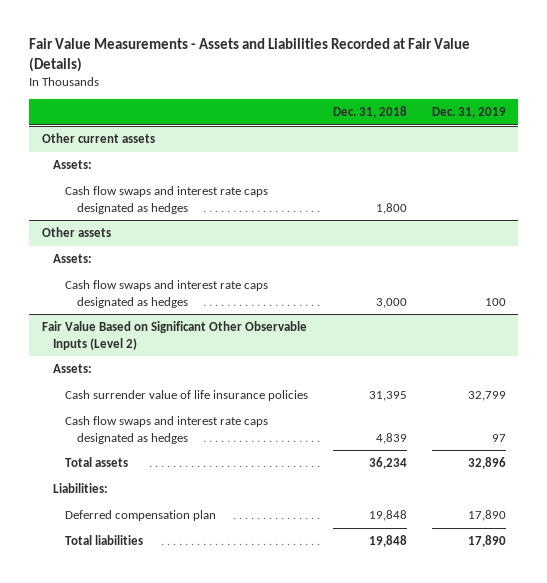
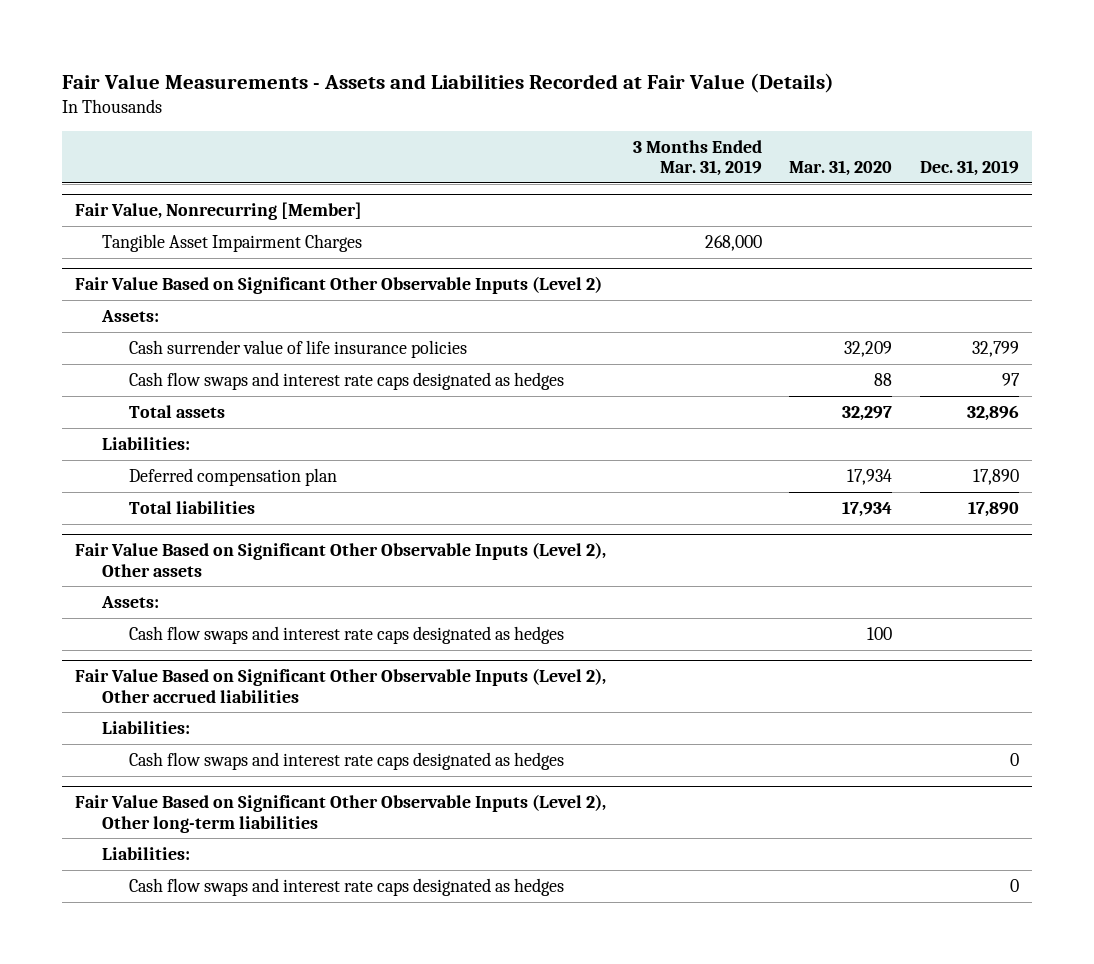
[332,106,407,119] Dec. 31, 2018 -> none
none -> [633,139,763,177] 3 Months Ended Mar. 31, 2019
none -> [789,160,893,177] Mar. 31, 2020
[41,133,155,144] Other current assets -> none
[53,160,93,170] Assets: -> none
[64,186,268,214] Cash flow swaps and interest rate caps designated as hedges -> none
[41,227,111,238] Other assets -> none
[53,254,93,264] Assets: -> none
[64,280,268,308] Cash flow swaps and interest rate caps designated as hedges -> none
none -> [75,202,363,221] Fair Value, Nonrecurring [Member]
none -> [102,233,363,252] Tangible Asset Impairment Charges
none -> [75,542,607,577] Fair Value Based on Significant Other Observable Inputs (Level 2), Other assets
none -> [101,595,160,608] Assets:
none -> [129,625,565,644] Cash flow swaps and interest rate caps designated as hedges
none -> [75,668,607,703] Fair Value Based on Significant Other Observable Inputs (Level 2), Other accrued liabilities
none -> [102,720,191,734] Liabilities:
none -> [129,751,565,770] Cash flow swaps and interest rate caps designated as hedges
none -> [75,794,607,833] Fair Value Based on Significant Other Observable Inputs (Level 2), Other long-term liabilities
none -> [102,846,191,860] Liabilities:
none -> [129,877,565,896] Cash flow swaps and interest rate caps designated as hedges

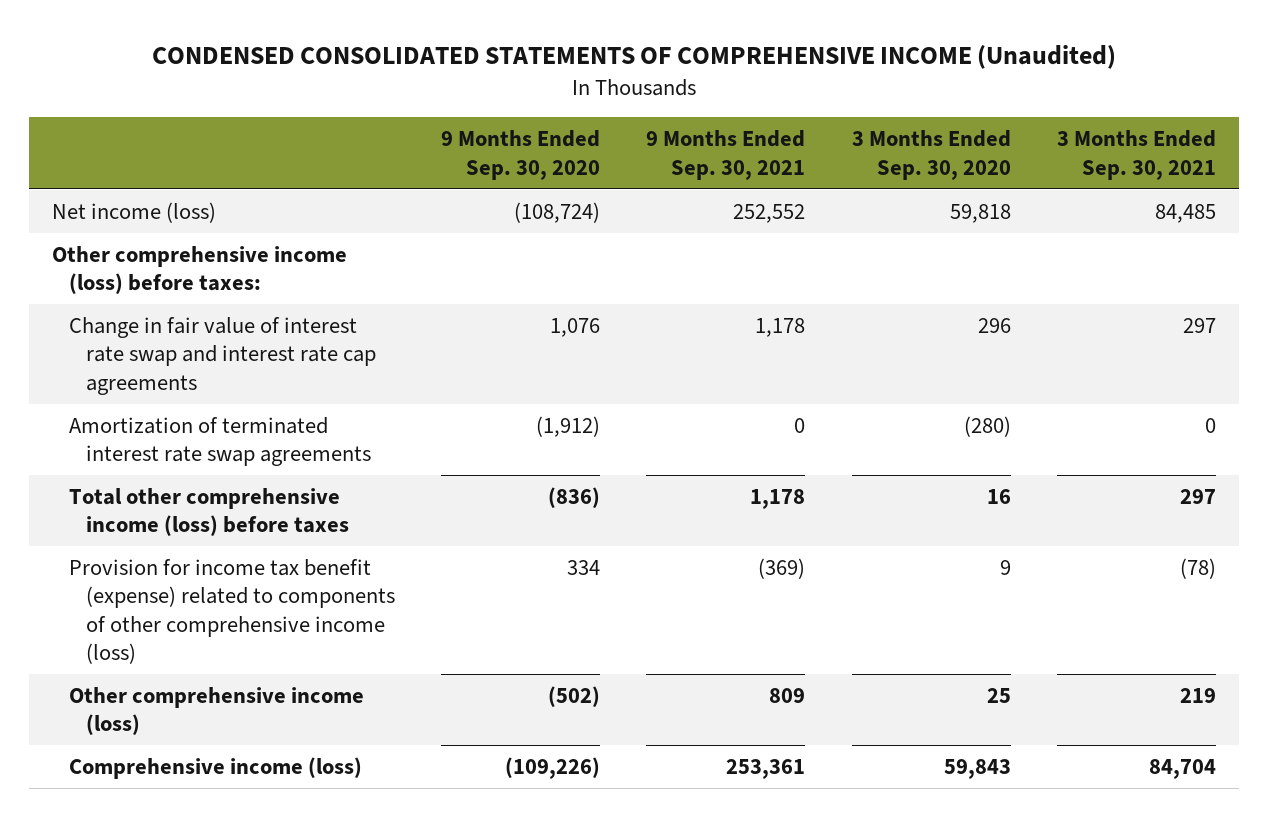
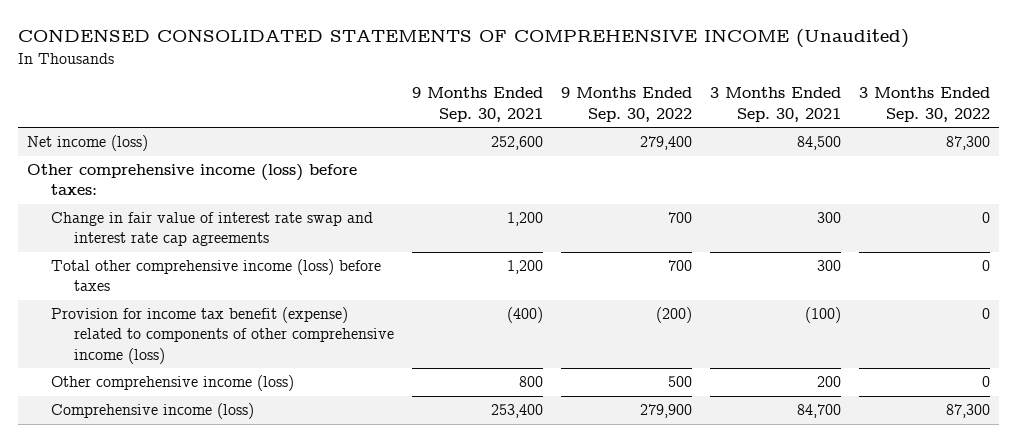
[441,130,601,180] 9 Months Ended Sep. 30, 2020 -> none
[851,130,1011,180] 3 Months Ended Sep. 30, 2020 -> none
none -> [561,87,693,122] 9 Months Ended Sep. 30, 2022
none -> [858,87,990,122] 3 Months Ended Sep. 30, 2022
[733,203,806,223] 252,552 -> [491,136,544,151] 252,600
[1154,203,1216,223] 84,485 -> [796,136,841,151] 84,500
[68,416,371,467] Amortization of terminated interest rate swap agreements -> none
[755,317,806,337] 1,178 -> [507,212,544,227] 1,200
[1182,317,1216,333] 297 -> [816,212,841,224] 300
[750,488,806,509] 1,178 -> [507,260,544,275] 1,200
[1179,488,1216,504] 297 -> [816,260,841,272] 300
[758,557,806,579] (369) -> [507,307,544,324] (400)
[1179,557,1216,579] (78) -> [804,307,841,324] (100)
[769,687,806,703] 809 -> [519,376,544,388] 800
[1179,687,1216,703] 219 -> [816,376,841,388] 200
[726,758,806,779] 253,361 -> [491,404,544,419] 253,400
[1148,758,1216,779] 84,704 -> [796,404,841,419] 84,700

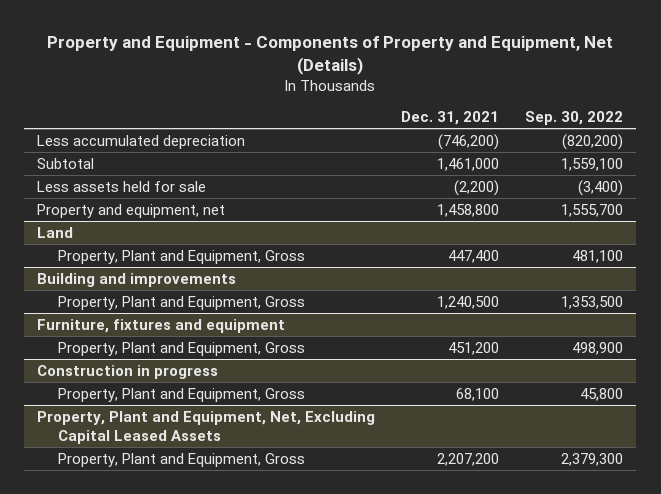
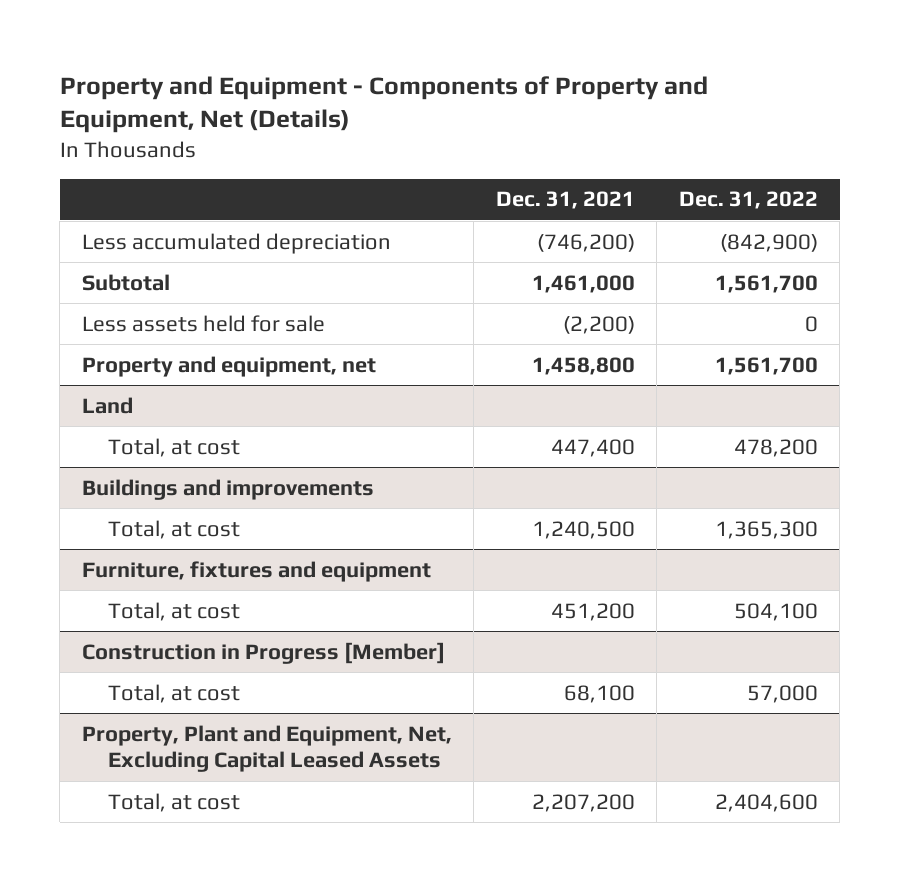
[525,111,624,126] Sep. 30, 2022 -> none
none -> [678,191,818,210] Dec. 31, 2022
[58,249,306,264] Property, Plant and Equipment, Gross -> [108,437,241,457] Total, at cost
[37,272,237,287] Building and improvements -> [81,478,374,500] Buildings and improvements
[58,295,306,310] Property, Plant and Equipment, Gross -> [108,519,241,539] Total, at cost
[58,341,306,356] Property, Plant and Equipment, Gross -> [108,601,241,621] Total, at cost
[37,364,219,379] Construction in progress -> [81,641,445,664] Construction in Progress [Member]
[58,387,306,402] Property, Plant and Equipment, Gross -> [108,683,241,703] Total, at cost
[58,452,306,467] Property, Plant and Equipment, Gross -> [108,792,241,812] Total, at cost

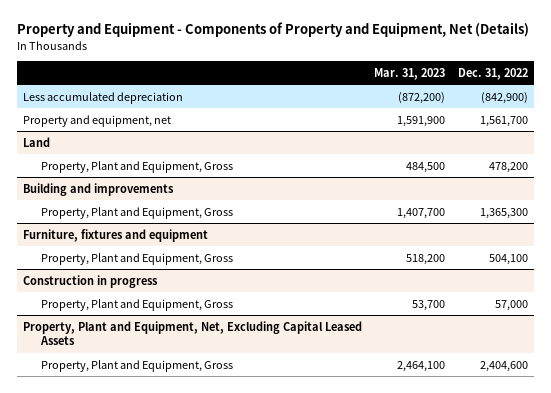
[495,191,635,210] Dec. 31, 2021 -> none
none -> [374,67,446,80] Mar. 31, 2023
[81,273,170,291] Subtotal -> none
[81,314,325,332] Less assets held for sale -> none
[108,437,241,457] Total, at cost -> [40,160,233,173] Property, Plant and Equipment, Gross
[81,478,374,500] Buildings and improvements -> [23,182,175,196] Building and improvements
[108,519,241,539] Total, at cost -> [40,206,233,219] Property, Plant and Equipment, Gross
[108,601,241,621] Total, at cost -> [40,252,233,265] Property, Plant and Equipment, Gross
[81,641,445,664] Construction in Progress [Member] -> [23,274,159,288] Construction in progress
[108,683,241,703] Total, at cost -> [40,298,233,311] Property, Plant and Equipment, Gross
[108,792,241,812] Total, at cost -> [40,359,233,372] Property, Plant and Equipment, Gross

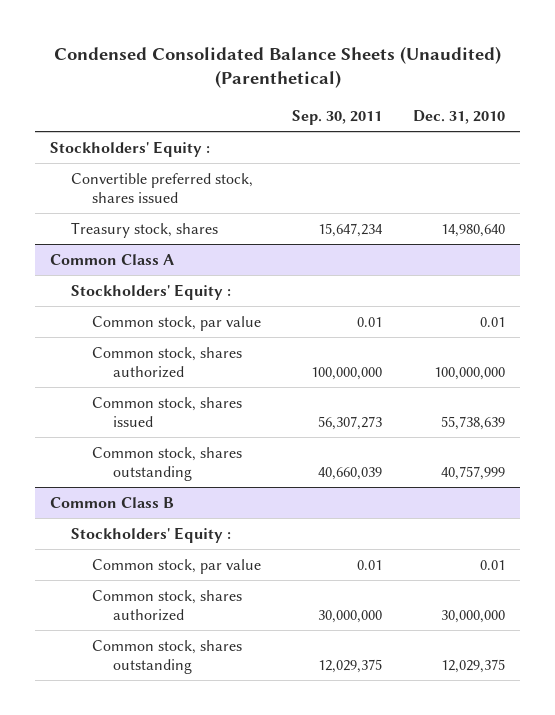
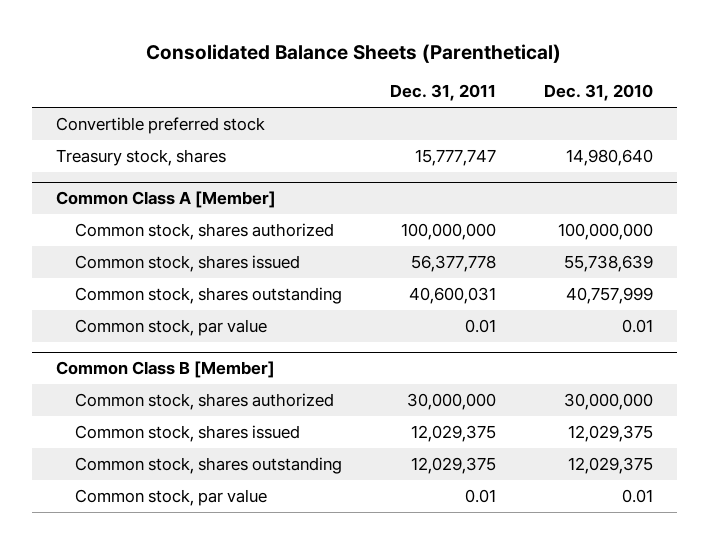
[53,45,501,89] Condensed Consolidated Balance Sheets (Unaudited) (Parenthetical) -> [146,43,562,63] Consolidated Balance Sheets (Parenthetical)
[291,109,382,125] Sep. 30, 2011 -> none
none -> [389,84,496,102] Dec. 31, 2011
[50,140,211,157] Stockholders' Equity : -> none
[71,172,254,204] Convertible preferred stock, shares issued -> [56,116,266,134] Convertible preferred stock
[71,283,232,300] Stockholders' Equity : -> none
[91,315,261,331] Common stock, par value -> none
[50,253,175,265] Common Class A -> [56,191,277,209] Common Class A [Member]
[50,496,175,508] Common Class B -> none
[71,526,232,543] Stockholders' Equity : -> none
none -> [56,361,276,379] Common Class B [Member]
none -> [74,424,300,442] Common stock, shares issued
none -> [74,488,267,506] Common stock, par value

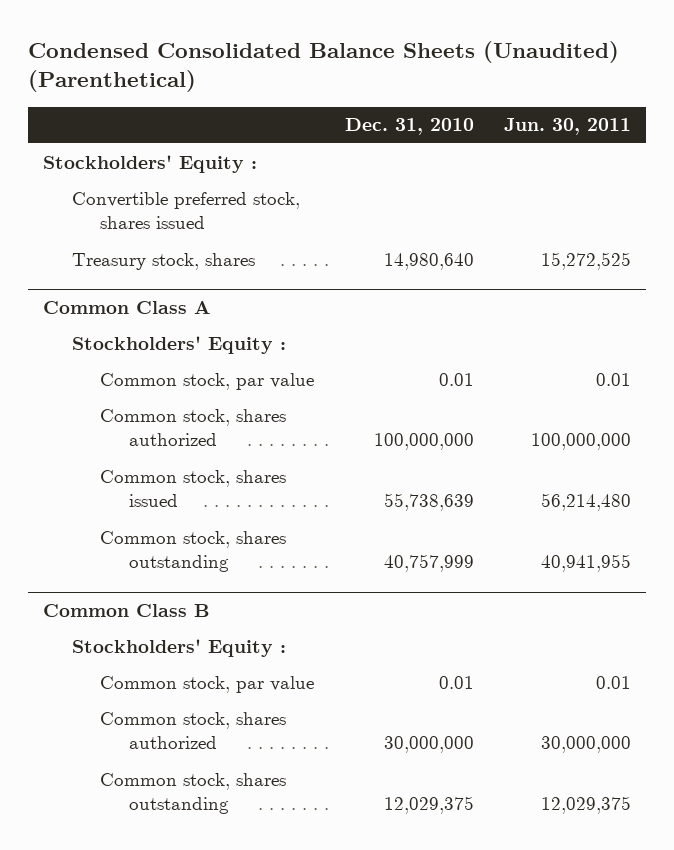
[146,43,562,63] Consolidated Balance Sheets (Parenthetical) -> [27,40,619,93] Condensed Consolidated Balance Sheets (Unaudited) (Parenthetical)
[389,84,496,102] Dec. 31, 2011 -> none
none -> [503,118,631,136] Jun. 30, 2011
none -> [42,154,257,173] Stockholders' Equity :
[56,116,266,134] Convertible preferred stock -> [71,191,300,230] Convertible preferred stock, shares issued
[56,191,277,209] Common Class A [Member] -> [42,301,211,315] Common Class A
none -> [71,335,286,354] Stockholders' Equity :
none -> [100,372,315,390] Common stock, par value
none -> [42,604,210,618] Common Class B
none -> [71,638,286,657] Stockholders' Equity :
[56,361,276,379] Common Class B [Member] -> none
[74,424,300,442] Common stock, shares issued -> none
[74,488,267,506] Common stock, par value -> none

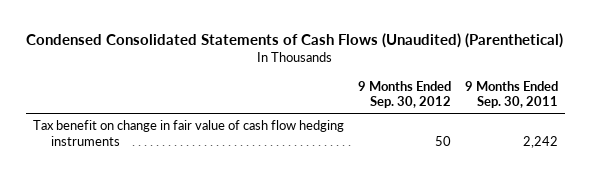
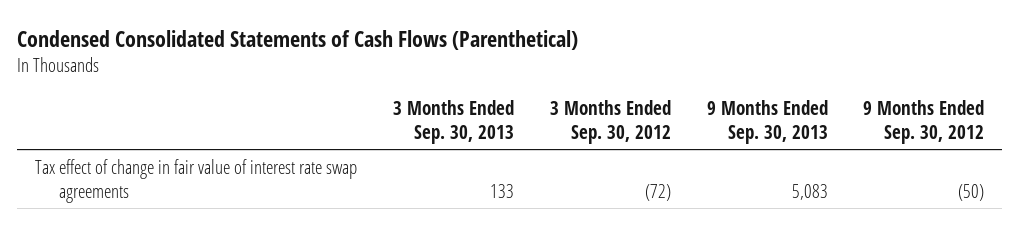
[26,33,564,49] Condensed Consolidated Statements of Cash Flows (Unaudited) (Parenthetical) -> [17,29,579,50] Condensed Consolidated Statements of Cash Flows (Parenthetical)
[465,80,559,109] 9 Months Ended Sep. 30, 2011 -> none
none -> [392,99,514,145] 3 Months Ended Sep. 30, 2013
none -> [549,99,671,145] 3 Months Ended Sep. 30, 2012
none -> [706,99,828,145] 9 Months Ended Sep. 30, 2013
[32,119,344,146] Tax benefit on change in fair value of cash flow hedging instruments -> [35,158,358,204] Tax effect of change in fair value of interest rate swap agreements
[434,135,451,146] 50 -> [958,184,985,202] (50)

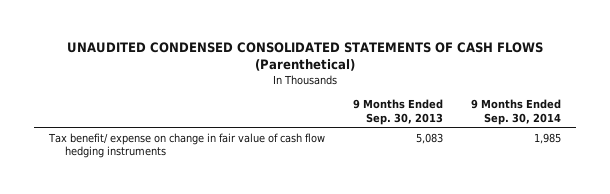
[17,29,579,50] Condensed Consolidated Statements of Cash Flows (Parenthetical) -> [67,41,544,71] UNAUDITED CONDENSED CONSOLIDATED STATEMENTS OF CASH FLOWS (Parenthetical)
[392,99,514,145] 3 Months Ended Sep. 30, 2013 -> none
[549,99,671,145] 3 Months Ended Sep. 30, 2012 -> none
[863,99,985,145] 9 Months Ended Sep. 30, 2012 -> none
none -> [471,99,562,125] 9 Months Ended Sep. 30, 2014
[35,158,358,204] Tax effect of change in fair value of interest rate swap agreements -> [47,132,325,159] Tax benefit/ expense on change in fair value of cash flow hedging instruments

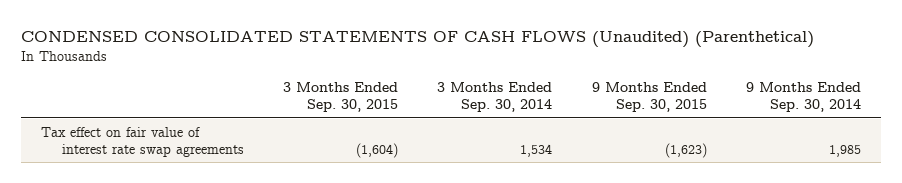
[67,41,544,71] UNAUDITED CONDENSED CONSOLIDATED STATEMENTS OF CASH FLOWS (Parenthetical) -> [21,31,815,49] CONDENSED CONSOLIDATED STATEMENTS OF CASH FLOWS (Unaudited) (Parenthetical)
[353,99,444,125] 9 Months Ended Sep. 30, 2013 -> none
none -> [282,82,398,112] 3 Months Ended Sep. 30, 2015
none -> [437,82,553,112] 3 Months Ended Sep. 30, 2014
none -> [591,82,707,112] 9 Months Ended Sep. 30, 2015
[47,132,325,159] Tax benefit/ expense on change in fair value of cash flow hedging instruments -> [40,127,244,157] Tax effect on fair value of interest rate swap agreements

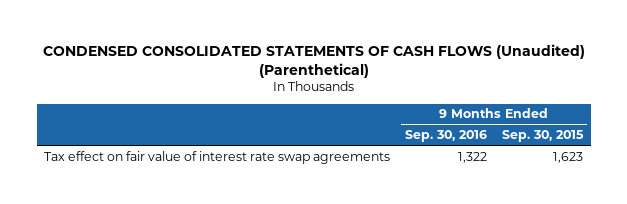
[282,82,398,112] 3 Months Ended Sep. 30, 2015 -> none
[437,82,553,112] 3 Months Ended Sep. 30, 2014 -> none
[745,82,861,112] 9 Months Ended Sep. 30, 2014 -> none
none -> [405,130,488,143] Sep. 30, 2016
[664,142,707,158] (1,623) -> [553,151,584,163] 1,623

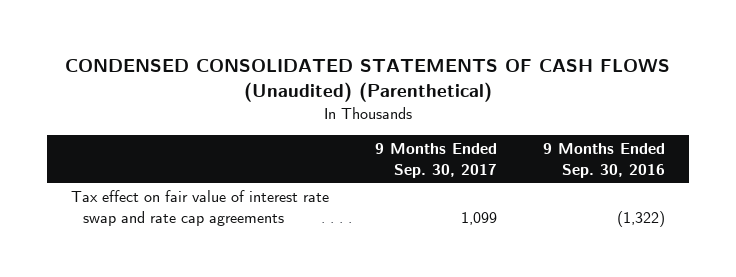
[502,130,585,143] Sep. 30, 2015 -> none
none -> [374,143,497,178] 9 Months Ended Sep. 30, 2017
[44,150,391,164] Tax effect on fair value of interest rate swap agreements -> [70,189,329,226] Tax effect on fair value of interest rate swap and rate cap agreements
[458,151,488,163] 1,322 -> [617,210,666,227] (1,322)

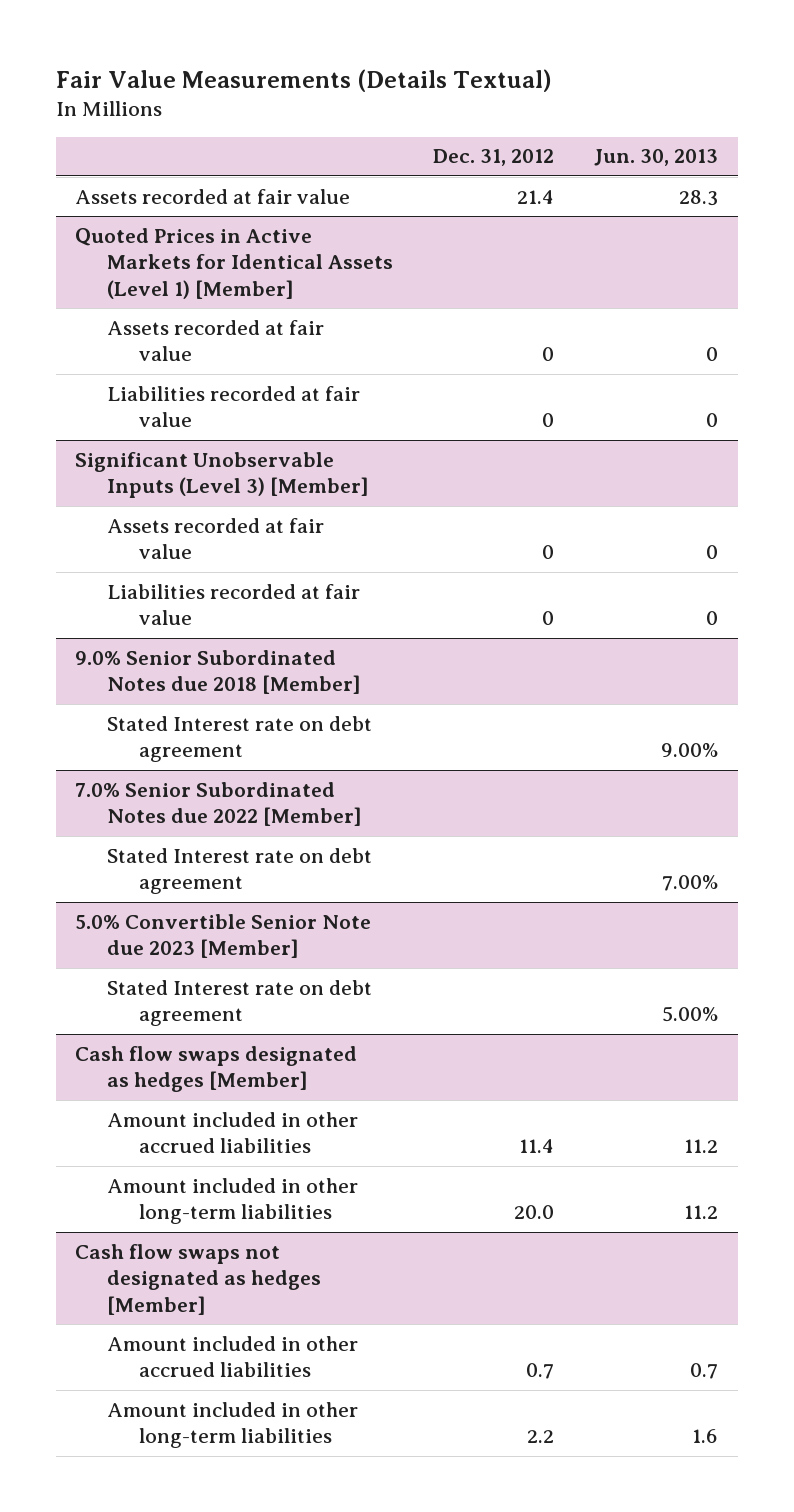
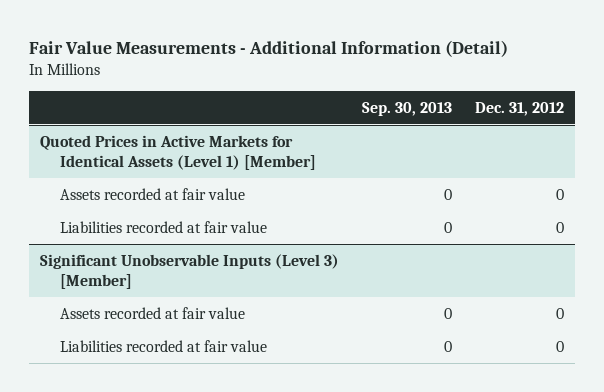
[55,68,552,92] Fair Value Measurements (Details Textual) -> [28,39,508,57] Fair Value Measurements - Additional Information (Detail)
[594,149,719,167] Jun. 30, 2013 -> none
none -> [362,101,453,116] Sep. 30, 2013
[75,188,351,204] Assets recorded at fair value -> none
[75,649,362,695] 9.0% Senior Subordinated Notes due 2018 [Member] -> none
[107,715,373,763] Stated Interest rate on debt agreement -> none
[75,781,363,827] 7.0% Senior Subordinated Notes due 2022 [Member] -> none
[107,847,373,895] Stated Interest rate on debt agreement -> none
[75,913,372,959] 5.0% Convertible Senior Note due 2023 [Member] -> none
[107,979,373,1027] Stated Interest rate on debt agreement -> none
[75,1045,358,1093] Cash flow swaps designated as hedges [Member] -> none
[107,1111,359,1154] Amount included in other accrued liabilities -> none
[107,1177,359,1225] Amount included in other long-term liabilities -> none
[75,1243,322,1315] Cash flow swaps not designated as hedges [Member] -> none
[107,1335,359,1378] Amount included in other accrued liabilities -> none
[107,1401,359,1449] Amount included in other long-term liabilities -> none

